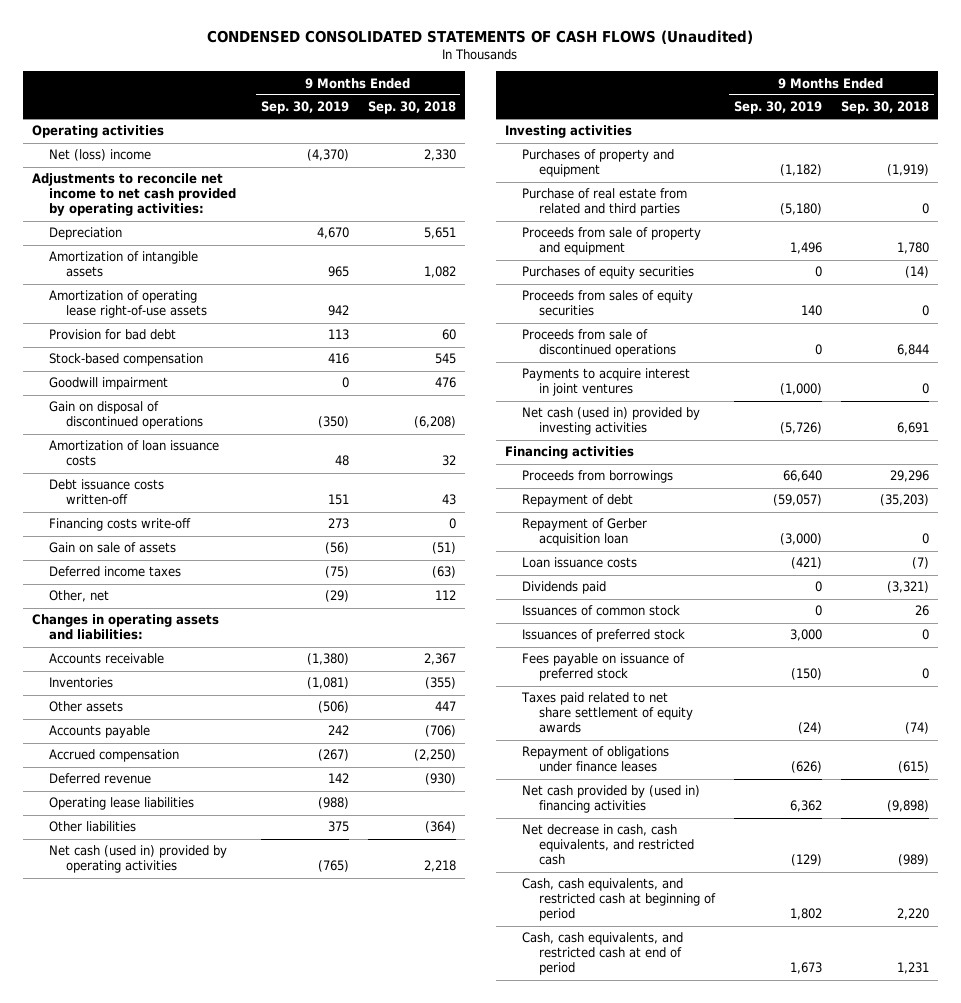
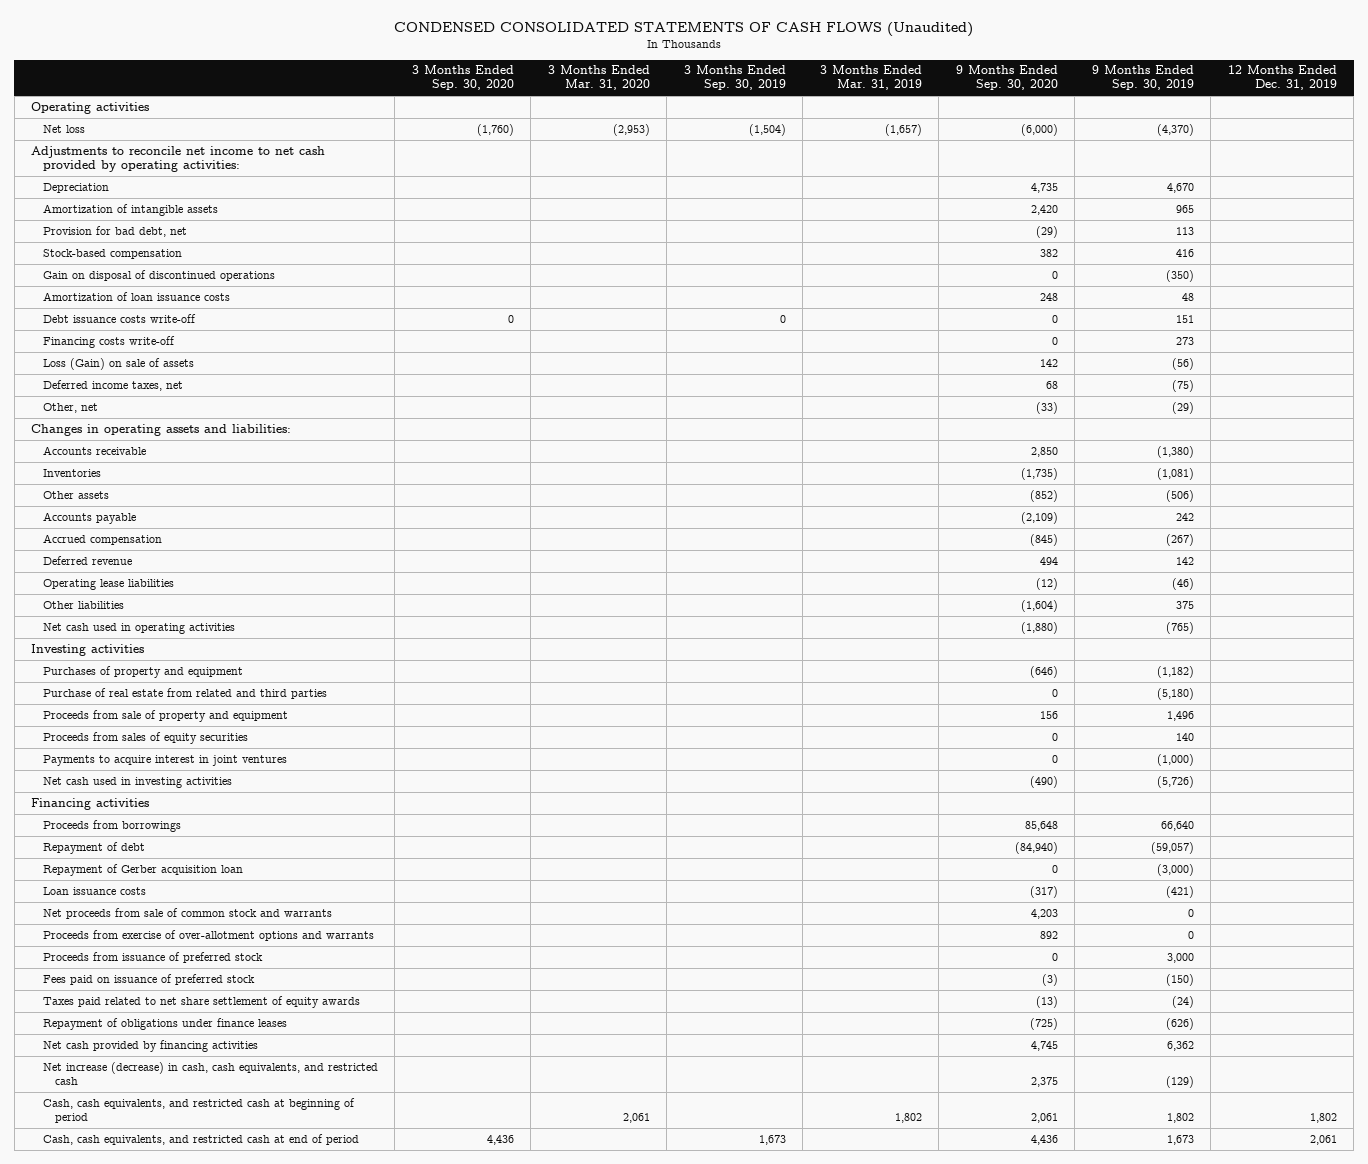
[367,101,456,115] Sep. 30, 2018 -> none
none -> [411,65,514,91] 3 Months Ended Sep. 30, 2020
none -> [547,65,650,91] 3 Months Ended Mar. 31, 2020
none -> [683,65,786,91] 3 Months Ended Sep. 30, 2019
none -> [819,65,922,91] 3 Months Ended Mar. 31, 2019
none -> [955,65,1058,91] 9 Months Ended Sep. 30, 2020
none -> [1227,65,1337,91] 12 Months Ended Dec. 31, 2019
[49,149,152,162] Net (loss) income -> [42,124,85,133] Net loss
[49,290,207,319] Amortization of operating lease right-of-use assets -> none
[49,329,177,341] Provision for bad debt -> [42,225,187,237] Provision for bad debt, net
[49,377,169,391] Goodwill impairment -> none
[49,479,165,506] Debt issuance costs written-off -> [42,313,196,323] Debt issuance costs write-off
[49,542,177,554] Gain on sale of assets -> [42,357,194,370] Loss (Gain) on sale of assets
[49,566,182,578] Deferred income taxes -> [42,379,183,391] Deferred income taxes, net
[317,797,349,810] (988) -> [1171,577,1194,590] (46)
[49,845,228,874] Net cash (used in) provided by operating activities -> [42,622,235,634] Net cash used in operating activities
[522,266,695,280] Purchases of equity securities -> none
[522,329,677,358] Proceeds from sale of discontinued operations -> none
[522,407,701,436] Net cash (used in) provided by investing activities -> [42,776,232,788] Net cash used in investing activities
[522,581,607,595] Dividends paid -> none
[522,605,681,617] Issuances of common stock -> [42,907,332,919] Net proceeds from sale of common stock and warrants
none -> [42,929,374,941] Proceeds from exercise of over-allotment options and warrants
[522,629,686,643] Issuances of preferred stock -> [42,951,263,963] Proceeds from issuance of preferred stock
[522,653,686,682] Fees payable on issuance of preferred stock -> [42,973,255,985] Fees paid on issuance of preferred stock
[522,785,701,814] Net cash provided by (used in) financing activities -> [42,1039,258,1052] Net cash provided by financing activities
[522,824,695,866] Net decrease in cash, cash equivalents, and restricted cash -> [42,1061,378,1085] Net increase (decrease) in cash, cash equivalents, and restricted cash

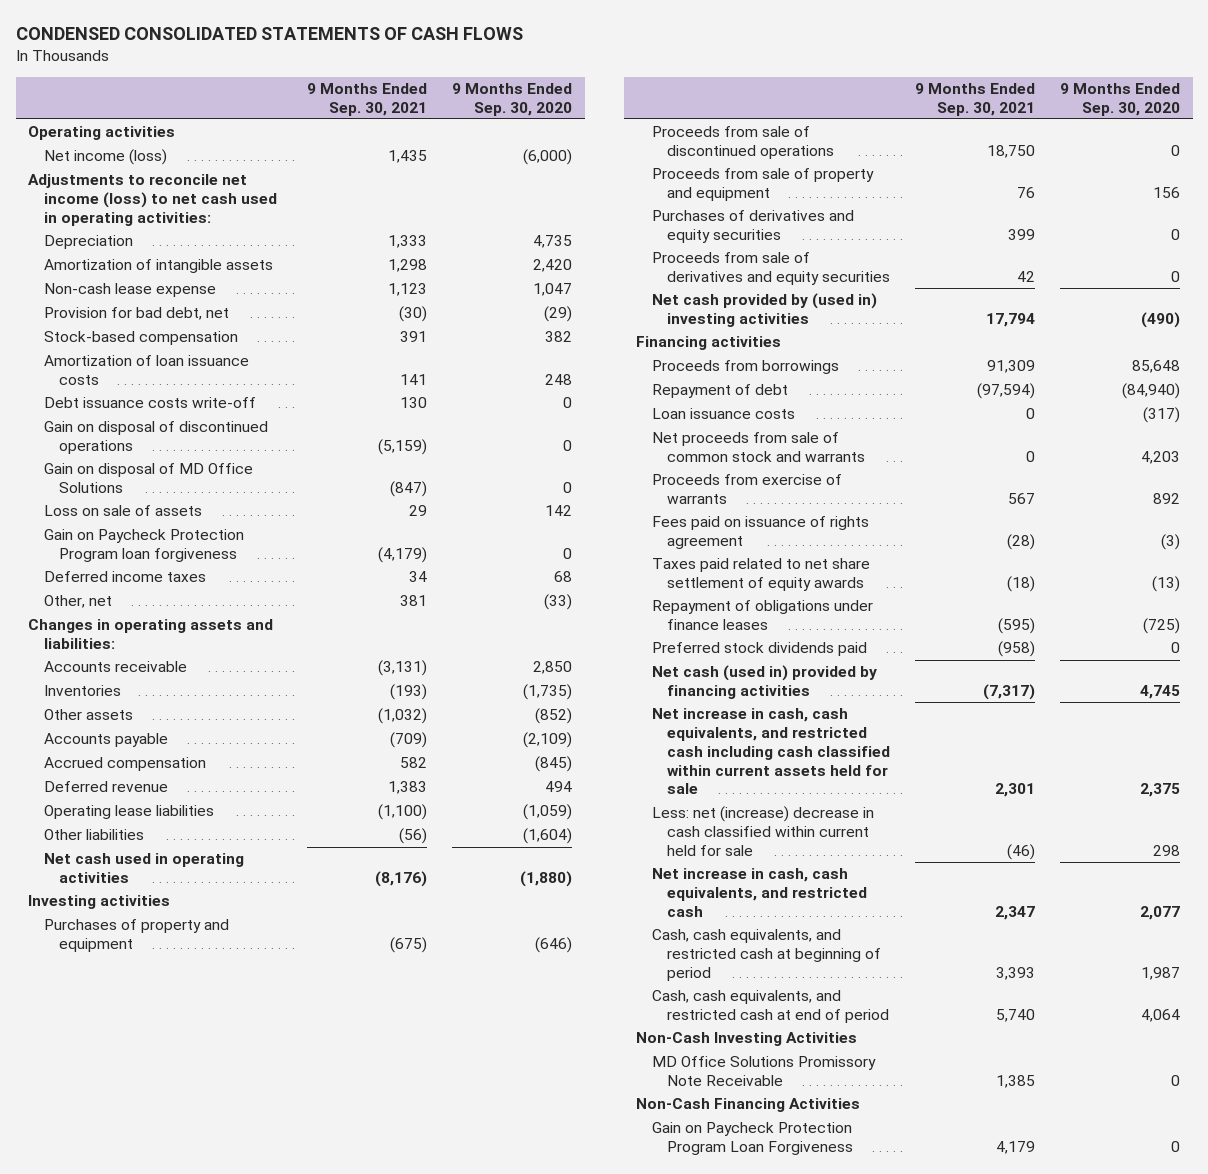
[393,22,973,38] CONDENSED CONSOLIDATED STATEMENTS OF CASH FLOWS (Unaudited) -> [15,27,523,41] CONDENSED CONSOLIDATED STATEMENTS OF CASH FLOWS
[411,65,514,91] 3 Months Ended Sep. 30, 2020 -> none
[547,65,650,91] 3 Months Ended Mar. 31, 2020 -> none
[683,65,786,91] 3 Months Ended Sep. 30, 2019 -> none
[819,65,922,91] 3 Months Ended Mar. 31, 2019 -> none
[1091,65,1194,91] 9 Months Ended Sep. 30, 2019 -> none
[1227,65,1337,91] 12 Months Ended Dec. 31, 2019 -> none
none -> [307,83,428,116] 9 Months Ended Sep. 30, 2021
[42,124,85,133] Net loss -> [43,149,167,166] Net income (loss)
[31,145,326,172] Adjustments to reconcile net income to net cash provided by operating activities: -> [28,174,277,226] Adjustments to reconcile net income (loss) to net cash used in operating activities:
none -> [43,283,216,298] Non-cash lease expense
[42,335,175,348] Financing costs write-off -> none
[42,269,275,281] Gain on disposal of discontinued operations -> [43,421,268,455] Gain on disposal of discontinued operations
none -> [43,463,253,494] Gain on disposal of MD Office Solutions
[42,357,194,370] Loss (Gain) on sale of assets -> [43,505,202,517] Loss on sale of assets
none -> [43,529,244,563] Gain on Paycheck Protection Program loan forgiveness
[42,379,183,391] Deferred income taxes, net -> [43,571,206,583] Deferred income taxes
[1035,577,1058,590] (12) -> [523,804,573,821] (1,059)
[42,687,327,699] Purchase of real estate from related and third parties -> none
none -> [651,126,835,160] Proceeds from sale of discontinued operations
[42,754,287,766] Payments to acquire interest in joint ventures -> none
none -> [651,210,854,244] Purchases of derivatives and equity securities
[42,731,248,744] Proceeds from sales of equity securities -> [651,252,891,286] Proceeds from sale of derivatives and equity securities
[42,776,232,788] Net cash used in investing activities -> [651,293,877,328] Net cash provided by (used in) investing activities
[42,863,243,876] Repayment of Gerber acquisition loan -> none
[42,951,263,963] Proceeds from issuance of preferred stock -> none
[42,929,374,941] Proceeds from exercise of over-allotment options and warrants -> [651,474,842,505] Proceeds from exercise of warrants
[42,973,255,985] Fees paid on issuance of preferred stock -> [651,516,869,550] Fees paid on issuance of rights agreement
none -> [651,642,867,657] Preferred stock dividends paid
[42,1039,258,1052] Net cash provided by financing activities -> [651,665,877,700] Net cash (used in) provided by financing activities
none -> [651,708,891,795] Net increase in cash, cash equivalents, and restricted cash including cash classified within current assets held for sale
none -> [651,806,874,856] Less: net (increase) decrease in cash classified within current held for sale
[42,1061,378,1085] Net increase (decrease) in cash, cash equivalents, and restricted cash -> [651,868,868,917] Net increase in cash, cash equivalents, and restricted cash
[1030,1076,1058,1087] 2,375 -> [1140,905,1181,920] 2,077
[1030,1112,1058,1123] 2,061 -> [1141,966,1181,980] 1,987
[1030,1134,1058,1145] 4,436 -> [1141,1009,1181,1023] 4,064
none -> [636,1032,858,1047] Non-Cash Investing Activities
none -> [651,1056,876,1087] MD Office Solutions Promissory Note Receivable
none -> [636,1098,861,1113] Non-Cash Financing Activities
none -> [651,1122,854,1156] Gain on Paycheck Protection Program Loan Forgiveness

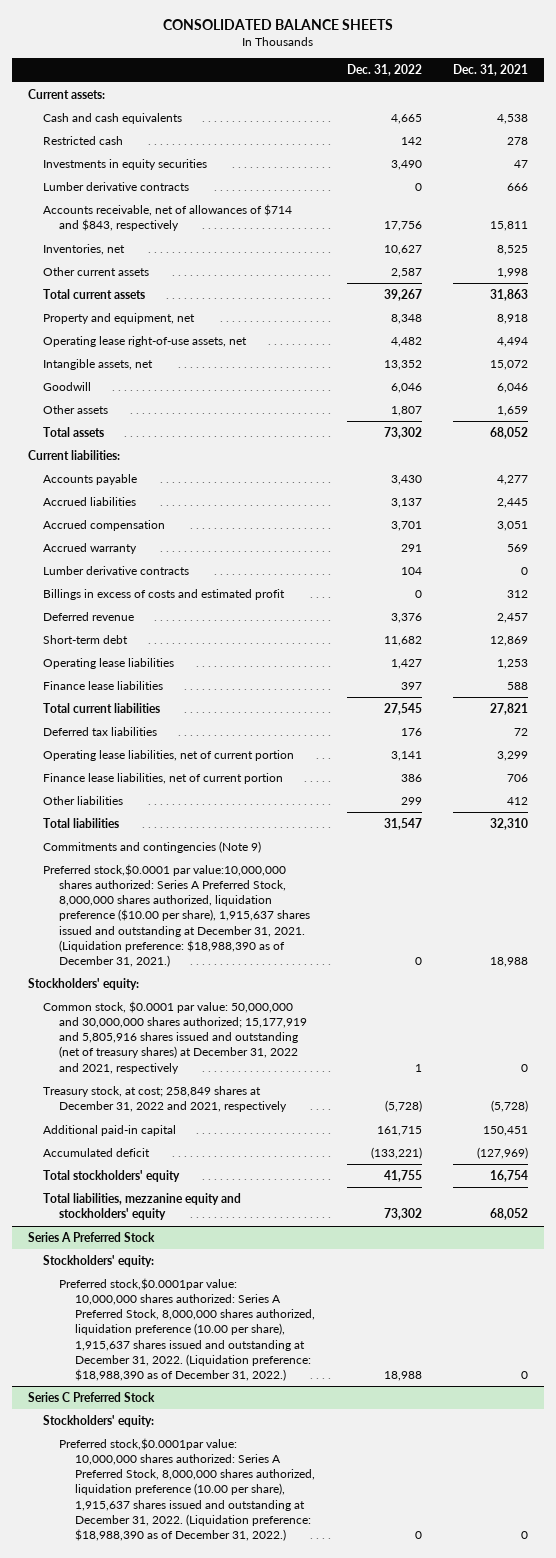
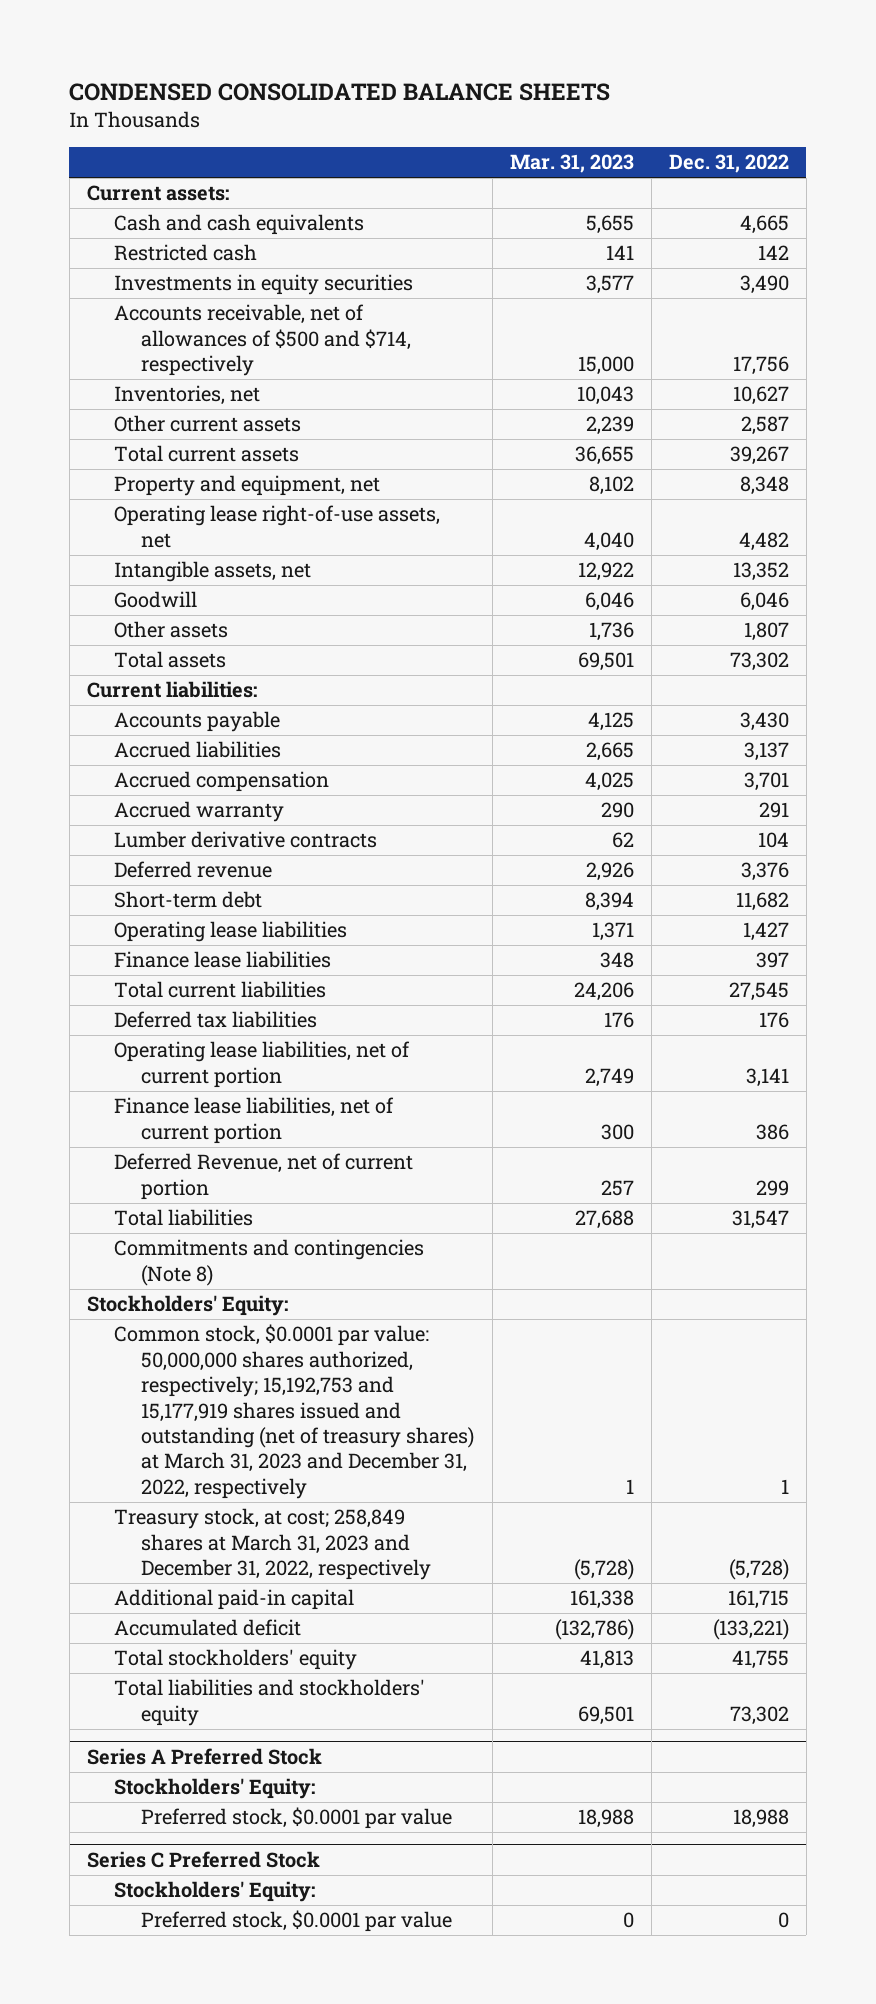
[162,19,393,31] CONSOLIDATED BALANCE SHEETS -> [69,83,611,102] CONDENSED CONSOLIDATED BALANCE SHEETS
[453,64,529,77] Dec. 31, 2021 -> none
none -> [509,154,634,174] Mar. 31, 2023
[43,181,190,191] Lumber derivative contracts -> none
[43,203,293,232] Accounts receivable, net of allowances of $714 and $843, respectively -> [114,304,412,377] Accounts receivable, net of allowances of $500 and $714, respectively
[43,588,286,600] Billings in excess of costs and estimated profit -> none
[43,795,124,805] Other liabilities -> [114,1153,414,1200] Deferred Revenue, net of current portion
[43,863,311,968] Preferred stock,$0.0001 par value:10,000,000 shares authorized: Series A Preferred Stock, 8,000,000 shares authorized, liquidation preference ($10.00 per share), 1,915,637 shares issued and outstanding at December 31, 2021. (Liquidation preference: $18,988,390 as of December 31, 2021.) -> none
[43,840,262,853] Commitments and contingencies (Note 9) -> [114,1239,425,1286] Commitments and contingencies (Note 8)
[27,977,139,990] Stockholders' equity: -> [86,1295,288,1317] Stockholders' Equity:
[43,1000,308,1074] Common stock, $0.0001 par value: 50,000,000 and 30,000,000 shares authorized; 15,177,919 and 5,805,916 shares issued and outstanding (net of treasury shares) at December 31, 2022 and 2021, respectively -> [114,1324,475,1499] Common stock, $0.0001 par value: 50,000,000 shares authorized, respectively; 15,192,753 and 15,177,919 shares issued and outstanding (net of treasury shares) at March 31, 2023 and December 31, 2022, respectively
[43,1085,288,1113] Treasury stock, at cost; 258,849 shares at December 31, 2022 and 2021, respectively -> [114,1508,432,1581] Treasury stock, at cost; 258,849 shares at March 31, 2023 and December 31, 2022, respectively
[43,1192,242,1221] Total liabilities, mezzanine equity and stockholders' equity -> [114,1679,426,1726] Total liabilities and stockholders' equity
[43,1254,155,1267] Stockholders' equity: -> [114,1778,316,1800] Stockholders' Equity:
[59,1277,315,1382] Preferred stock,$0.0001par value: 10,000,000 shares authorized: Series A Preferred Stock, 8,000,000 shares authorized, liquidation preference (10.00 per share), 1,915,637 shares issued and outstanding at December 31, 2022. (Liquidation preference: $18,988,390 as of December 31, 2022.) -> [141,1807,453,1830] Preferred stock, $0.0001 par value
[43,1414,155,1427] Stockholders' equity: -> [114,1881,316,1903] Stockholders' Equity:
[59,1437,315,1542] Preferred stock,$0.0001par value: 10,000,000 shares authorized: Series A Preferred Stock, 8,000,000 shares authorized, liquidation preference (10.00 per share), 1,915,637 shares issued and outstanding at December 31, 2022. (Liquidation preference: $18,988,390 as of December 31, 2022.) -> [141,1910,453,1933] Preferred stock, $0.0001 par value

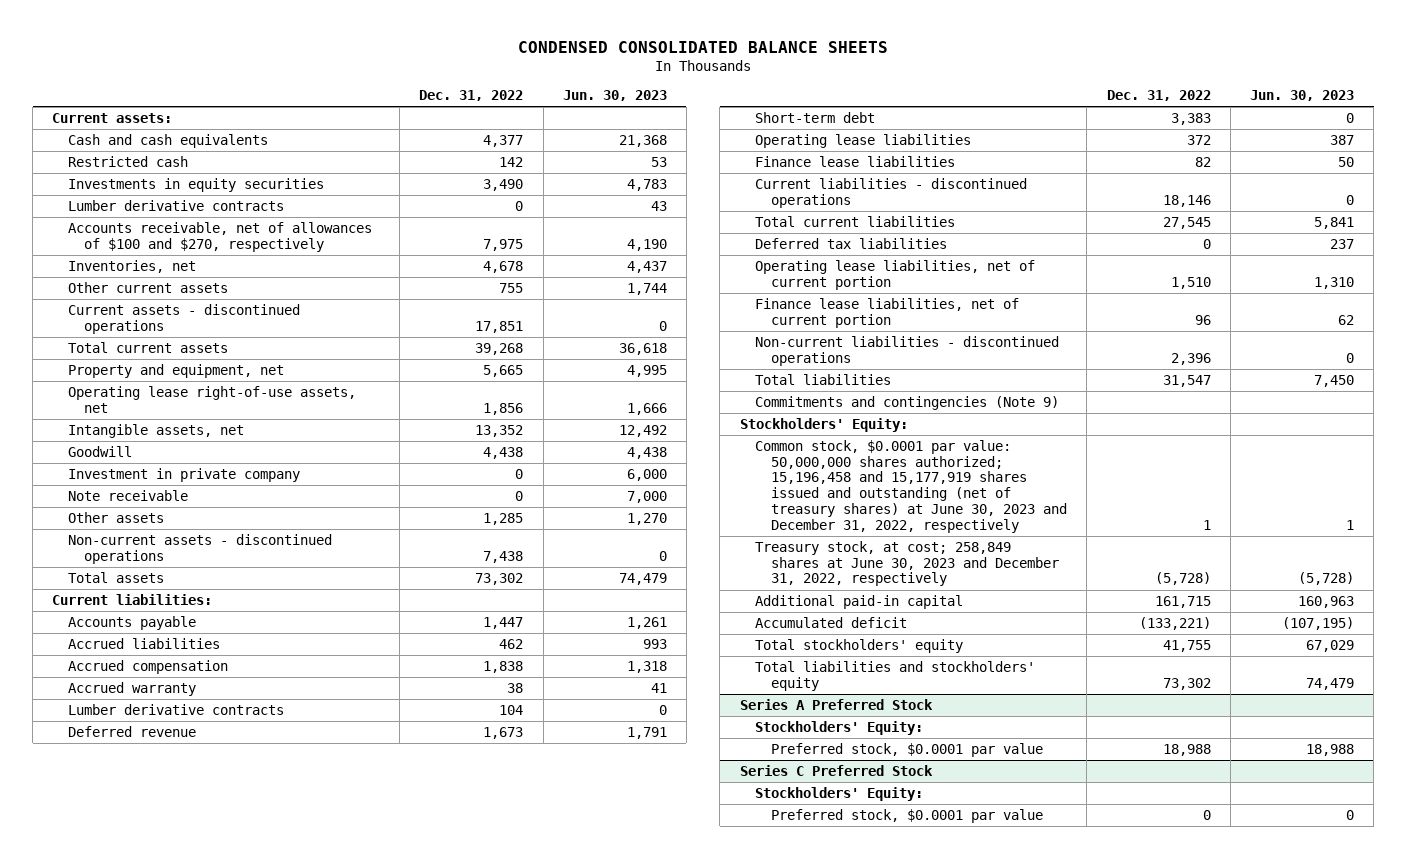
[509,154,634,174] Mar. 31, 2023 -> none
none -> [562,90,667,102] Jun. 30, 2023
[739,215,789,235] 4,665 -> [483,134,524,147] 4,377
none -> [68,199,285,211] Lumber derivative contracts
[114,304,412,377] Accounts receivable, net of allowances of $500 and $714, respectively -> [68,221,373,252] Accounts receivable, net of allowances of $100 and $270, respectively
[732,356,789,376] 17,756 -> [483,238,524,251] 7,975
[732,386,789,406] 10,627 -> [483,260,524,273] 4,678
[740,416,789,436] 2,587 -> [499,282,524,293] 755
none -> [68,303,301,334] Current assets - discontinued operations
[729,446,789,466] 39,267 -> [475,342,524,355] 39,268
[739,476,789,496] 8,348 -> [483,364,524,377] 5,665
[738,531,789,551] 4,482 -> [483,402,524,415] 1,856
[739,592,789,612] 6,046 -> [483,446,524,459] 4,438
none -> [68,467,301,482] Investment in private company
none -> [68,489,189,501] Note receivable
[743,622,789,642] 1,807 -> [483,512,524,525] 1,285
none -> [68,533,333,564] Non-current assets - discontinued operations
[739,712,789,732] 3,430 -> [483,616,524,629] 1,447
[743,742,789,762] 3,137 -> [499,638,524,649] 462
[743,772,789,792] 3,701 -> [483,660,524,673] 1,838
[758,802,789,819] 291 -> [507,682,524,693] 38
[740,862,789,882] 3,376 -> [483,726,524,739] 1,673
[735,892,789,912] 11,682 -> [1170,112,1211,125] 3,383
[742,922,789,942] 1,427 -> [1186,134,1211,145] 372
[755,952,789,969] 397 -> [1194,156,1211,167] 82
none -> [755,177,1028,208] Current liabilities - discontinued operations
[114,1153,414,1200] Deferred Revenue, net of current portion -> none
[758,1012,789,1029] 176 -> [1202,238,1211,249] 0
[745,1067,789,1087] 3,141 -> [1170,276,1211,289] 1,510
[755,1123,789,1140] 386 -> [1194,314,1211,325] 96
none -> [755,335,1060,366] Non-current liabilities - discontinued operations
[114,1239,425,1286] Commitments and contingencies (Note 8) -> [755,395,1060,410] Commitments and contingencies (Note 9)
[114,1324,475,1499] Common stock, $0.0001 par value: 50,000,000 shares authorized, respectively; 15,192,753 and 15,177,919 shares issued and outstanding (net of treasury shares) at March 31, 2023 and December 31, 2022, respectively -> [755,439,1068,534] Common stock, $0.0001 par value: 50,000,000 shares authorized; 15,196,458 and 15,177,919 shares issued and outstanding (net of treasury shares) at June 30, 2023 and December 31, 2022, respectively
[114,1508,432,1581] Treasury stock, at cost; 258,849 shares at March 31, 2023 and December 31, 2022, respectively -> [755,540,1060,587] Treasury stock, at cost; 258,849 shares at June 30, 2023 and December 31, 2022, respectively

